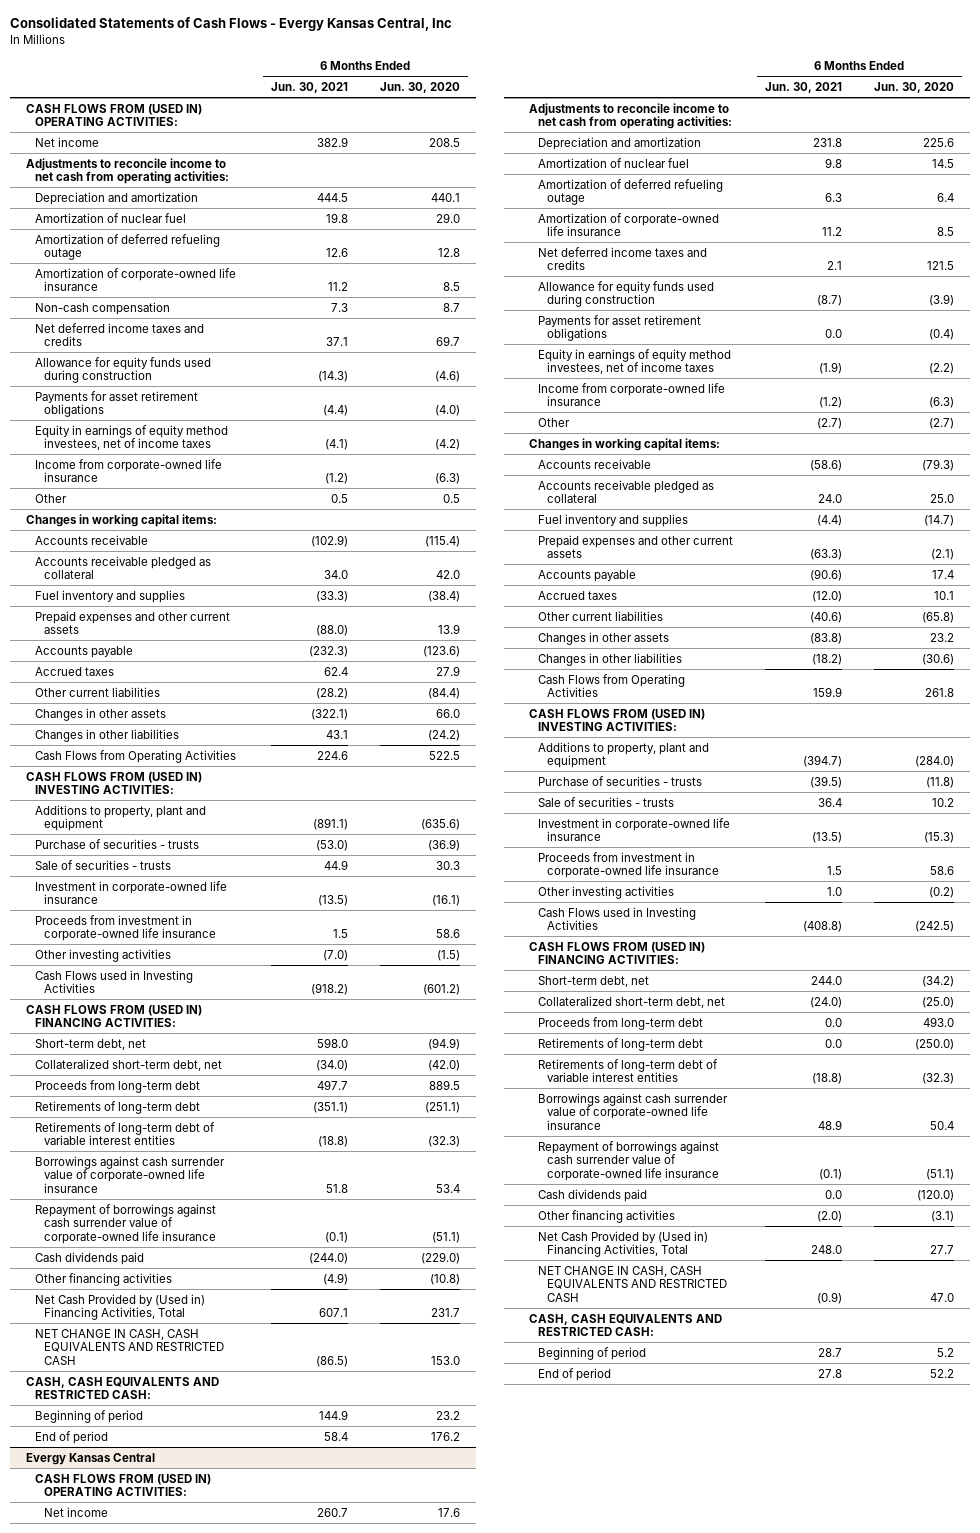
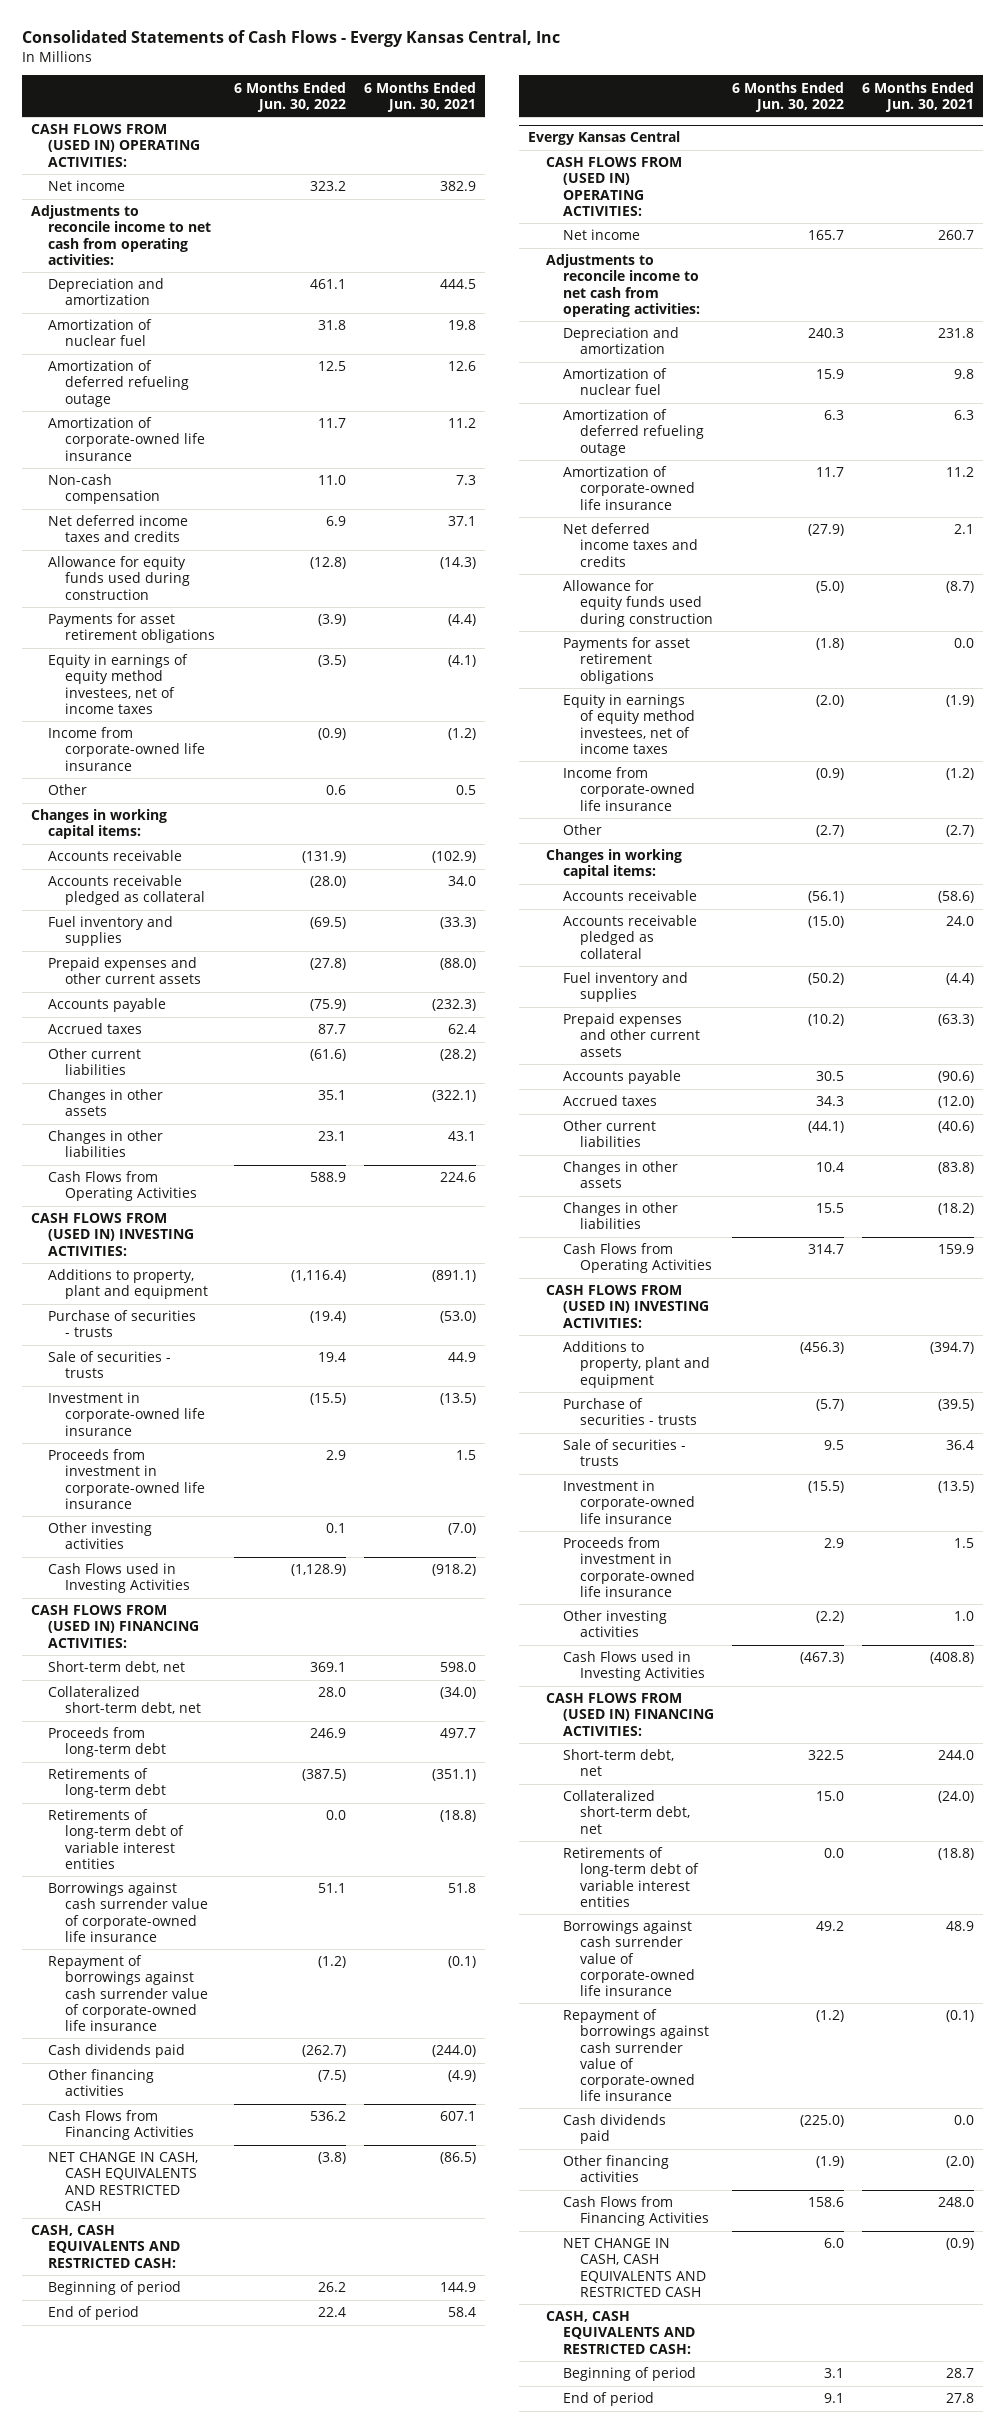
[379,81,460,93] Jun. 30, 2020 -> none
none -> [233,81,346,112] 6 Months Ended Jun. 30, 2022
[35,1293,206,1321] Net Cash Provided by (Used in) Financing Activities, Total -> [47,2110,194,2141] Cash Flows from Financing Activities
[537,1016,703,1030] Proceeds from long-term debt -> none
[537,1037,703,1051] Retirements of long-term debt -> none
[537,1230,708,1258] Net Cash Provided by (Used in) Financing Activities, Total -> [562,2196,709,2227] Cash Flows from Financing Activities

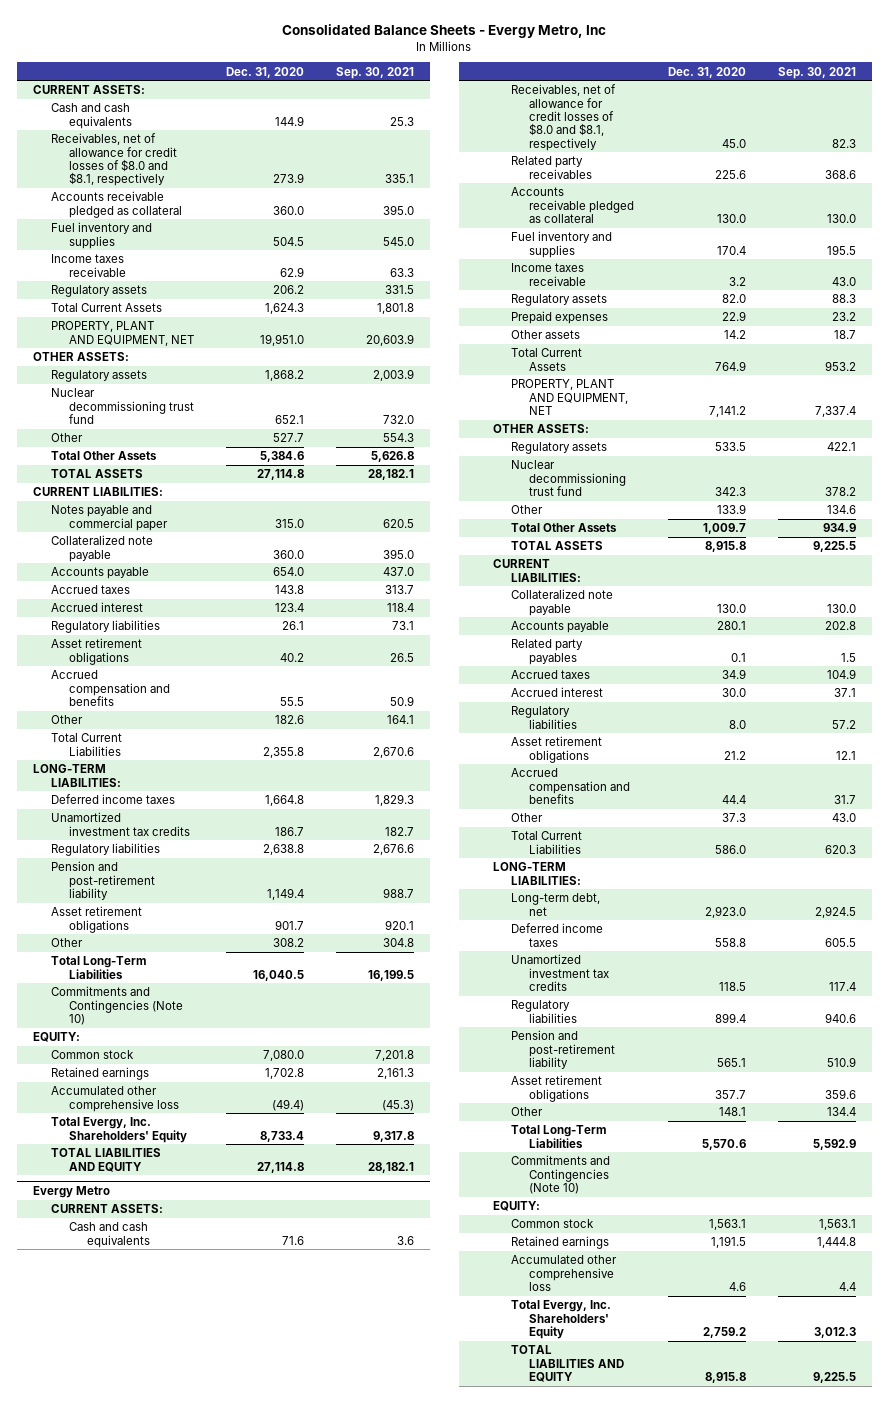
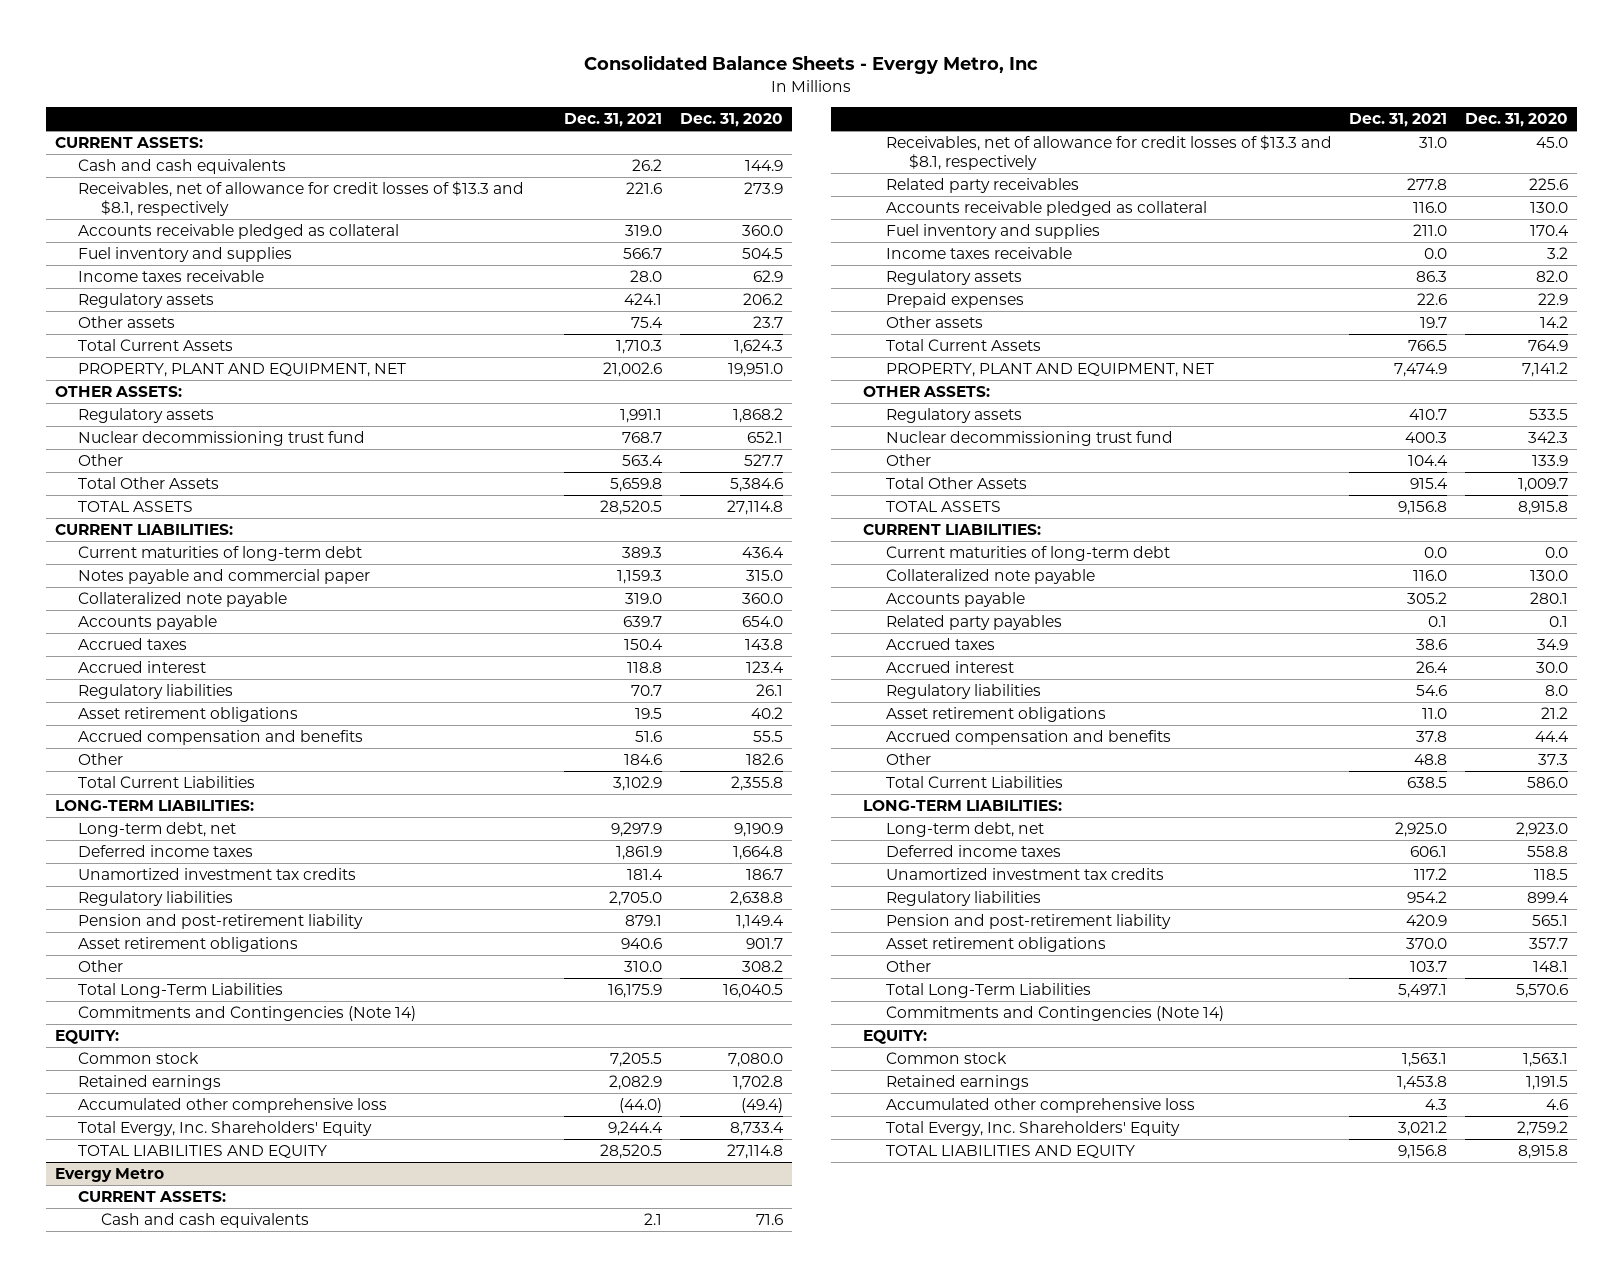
[335,66,414,79] Sep. 30, 2021 -> none
none -> [564,113,663,128] Dec. 31, 2021
[51,133,178,187] Receivables, net of allowance for credit losses of $8.0 and $8.1, respectively -> [77,181,524,217] Receivables, net of allowance for credit losses of $13.3 and $8.1, respectively
none -> [77,316,175,329] Other assets
none -> [77,546,362,562] Current maturities of long-term debt
none -> [77,822,236,838] Long-term debt, net
[51,986,184,1025] Commitments and Contingencies (Note 10) -> [77,1006,416,1022] Commitments and Contingencies (Note 14)
[511,84,617,151] Receivables, net of allowance for credit losses of $8.0 and $8.1, respectively -> [885,135,1332,171] Receivables, net of allowance for credit losses of $13.3 and $8.1, respectively
none -> [885,546,1170,562] Current maturities of long-term debt
[511,1155,611,1194] Commitments and Contingencies (Note 10) -> [885,1006,1224,1022] Commitments and Contingencies (Note 14)

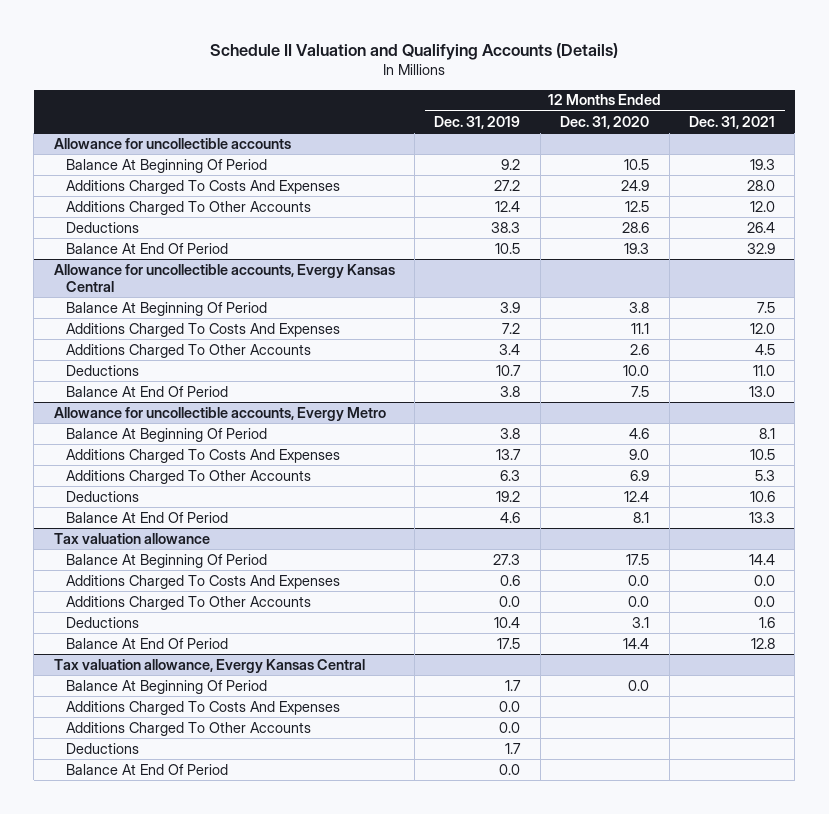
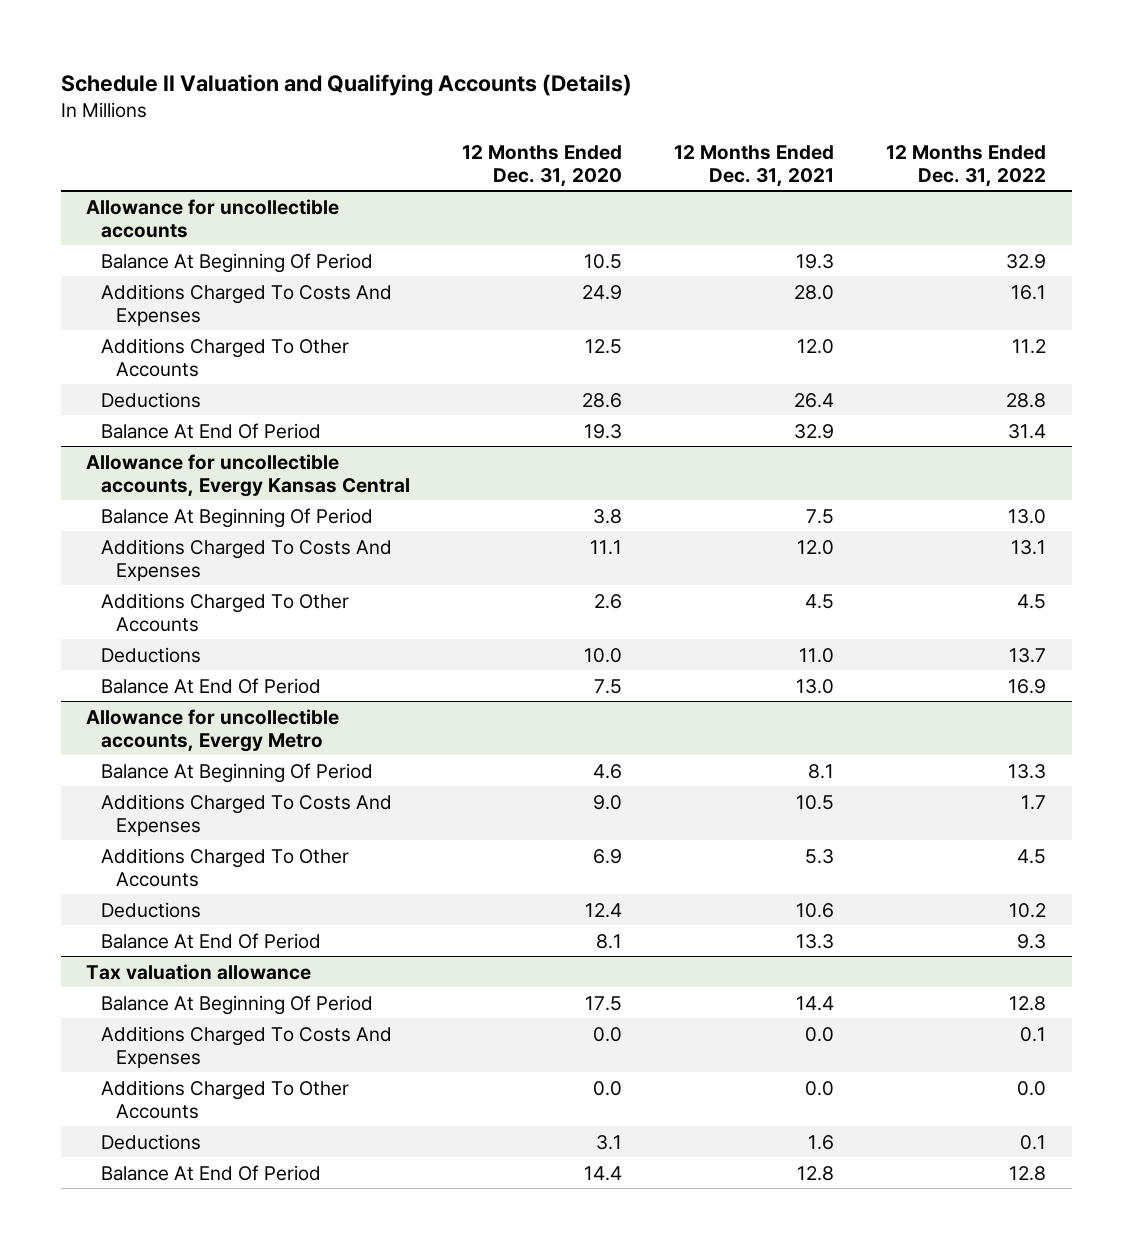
[434,115,521,129] Dec. 31, 2019 -> none
none -> [885,144,1046,187] 12 Months Ended Dec. 31, 2022
[53,658,365,673] Tax valuation allowance, Evergy Kansas Central -> none
[66,679,268,694] Balance At Beginning Of Period -> none
[66,700,341,715] Additions Charged To Costs And Expenses -> none
[66,721,312,736] Additions Charged To Other Accounts -> none
[66,742,140,754] Deductions -> none
[66,763,229,775] Balance At End Of Period -> none

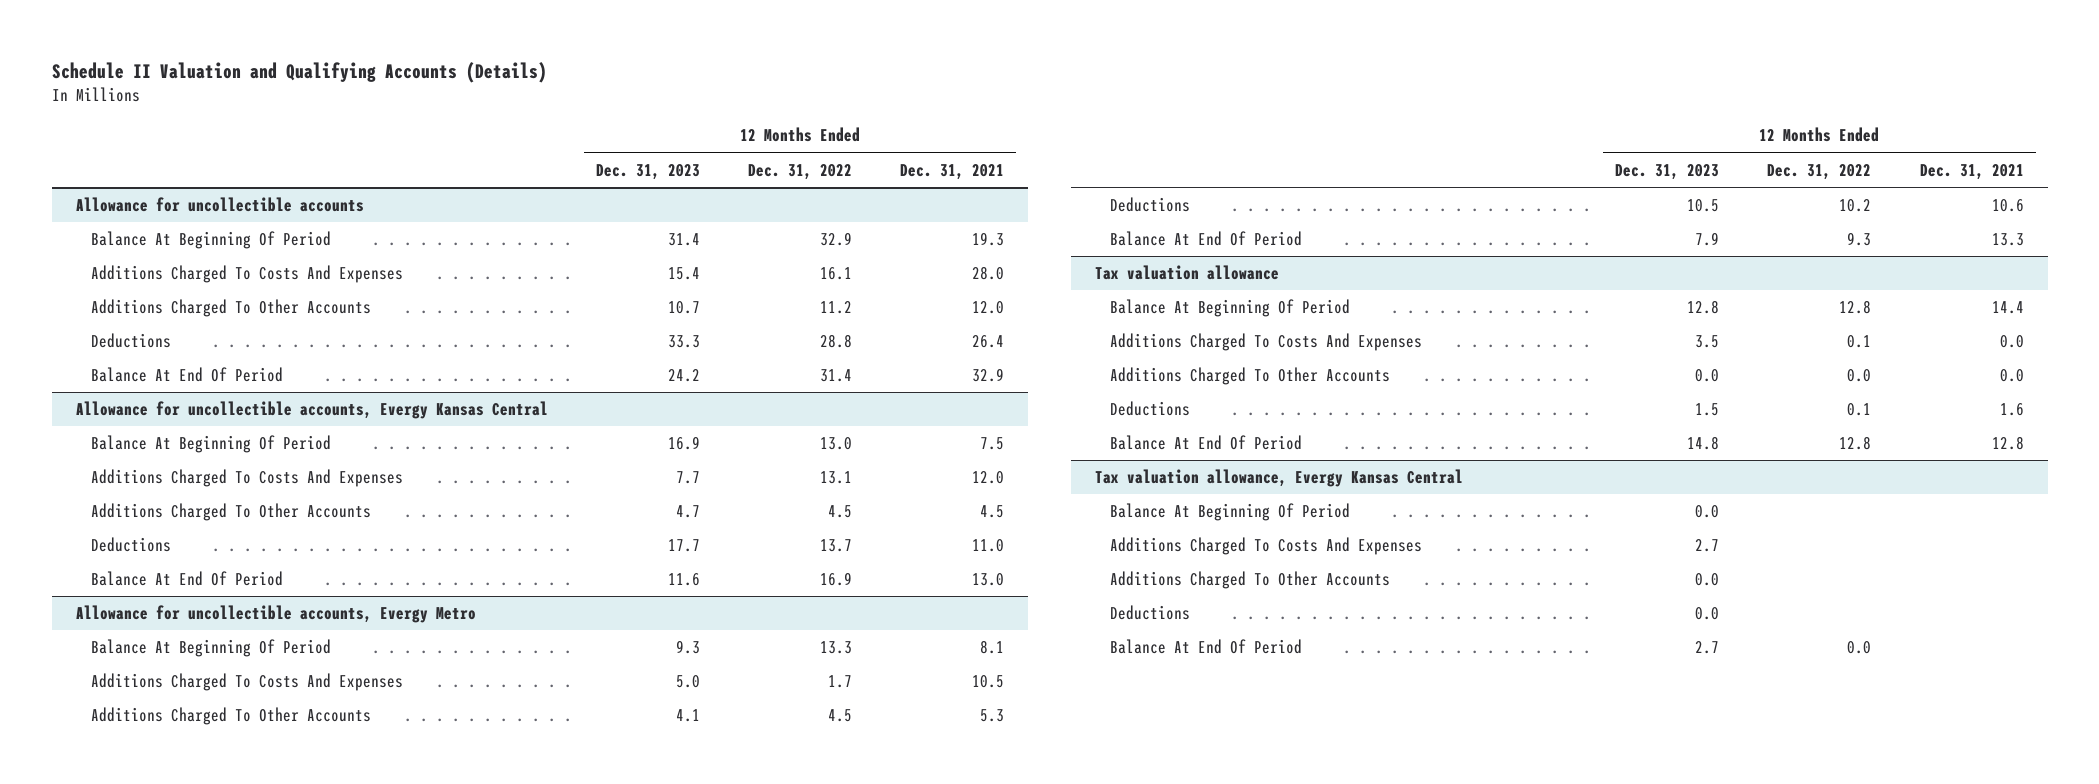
[462,144,623,187] 12 Months Ended Dec. 31, 2020 -> none
none -> [595,163,700,180] Dec. 31, 2023
none -> [1095,469,1464,488] Tax valuation allowance, Evergy Kansas Central
none -> [1110,503,1351,522] Balance At Beginning Of Period
none -> [1110,537,1423,556] Additions Charged To Costs And Expenses
none -> [1110,571,1391,590] Additions Charged To Other Accounts
none -> [1110,605,1191,621] Deductions
none -> [1110,639,1303,655] Balance At End Of Period

